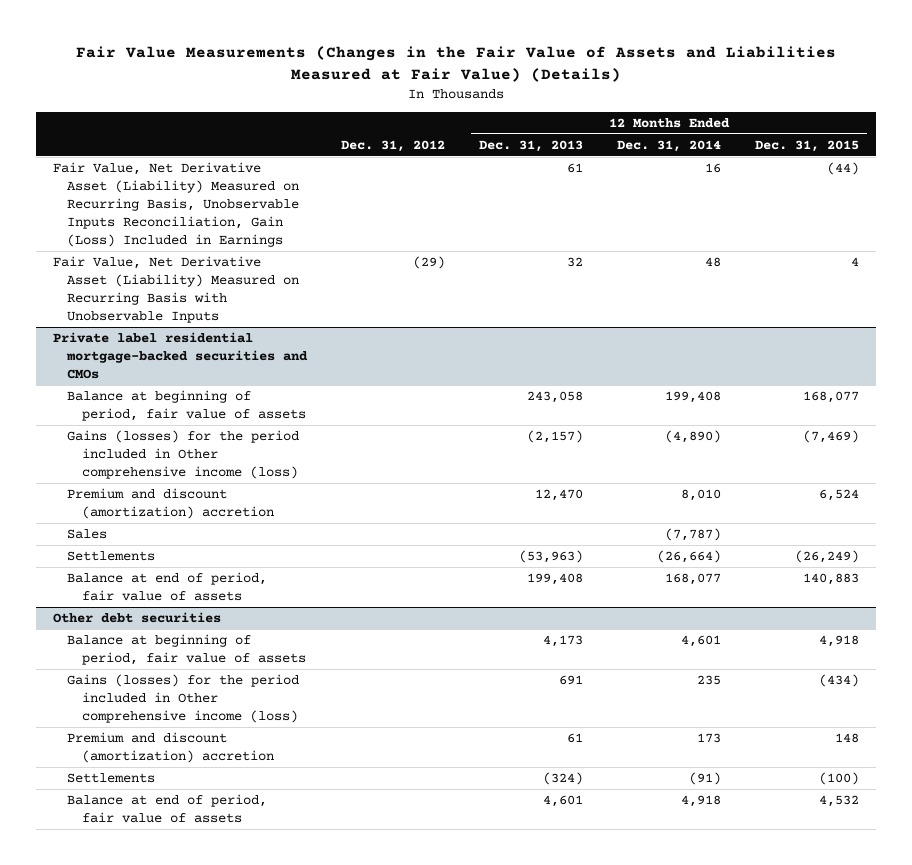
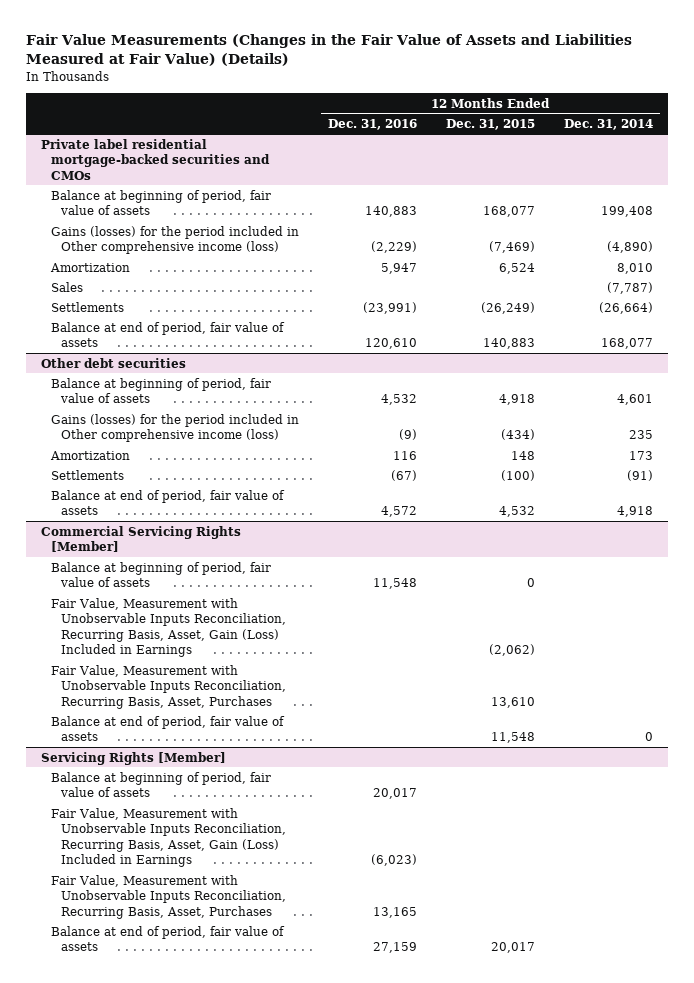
[341,139,446,152] Dec. 31, 2012 -> none
[479,139,584,152] Dec. 31, 2013 -> none
none -> [327,118,417,130] Dec. 31, 2016
[52,162,300,248] Fair Value, Net Derivative Asset (Liability) Measured on Recurring Basis, Unobservable Inputs Reconciliation, Gain (Loss) Included in Earnings -> none
[52,256,300,324] Fair Value, Net Derivative Asset (Liability) Measured on Recurring Basis with Unobservable Inputs -> none
[67,488,274,520] Premium and discount (amortization) accretion -> [49,262,130,272] Amortization
[67,732,274,764] Premium and discount (amortization) accretion -> [49,450,130,460] Amortization
none -> [40,525,241,553] Commercial Servicing Rights [Member]
none -> [50,561,271,588] Balance at beginning of period, fair value of assets
none -> [50,597,286,657] Fair Value, Measurement with Unobservable Inputs Reconciliation, Recurring Basis, Asset, Gain (Loss) Included in Earnings
none -> [50,664,286,709] Fair Value, Measurement with Unobservable Inputs Reconciliation, Recurring Basis, Asset, Purchases
none -> [50,715,285,742] Balance at end of period, fair value of assets
none -> [40,751,226,765] Servicing Rights [Member]
none -> [50,771,271,798] Balance at beginning of period, fair value of assets
none -> [50,807,286,867] Fair Value, Measurement with Unobservable Inputs Reconciliation, Recurring Basis, Asset, Gain (Loss) Included in Earnings
none -> [50,874,286,919] Fair Value, Measurement with Unobservable Inputs Reconciliation, Recurring Basis, Asset, Purchases
none -> [50,925,285,952] Balance at end of period, fair value of assets

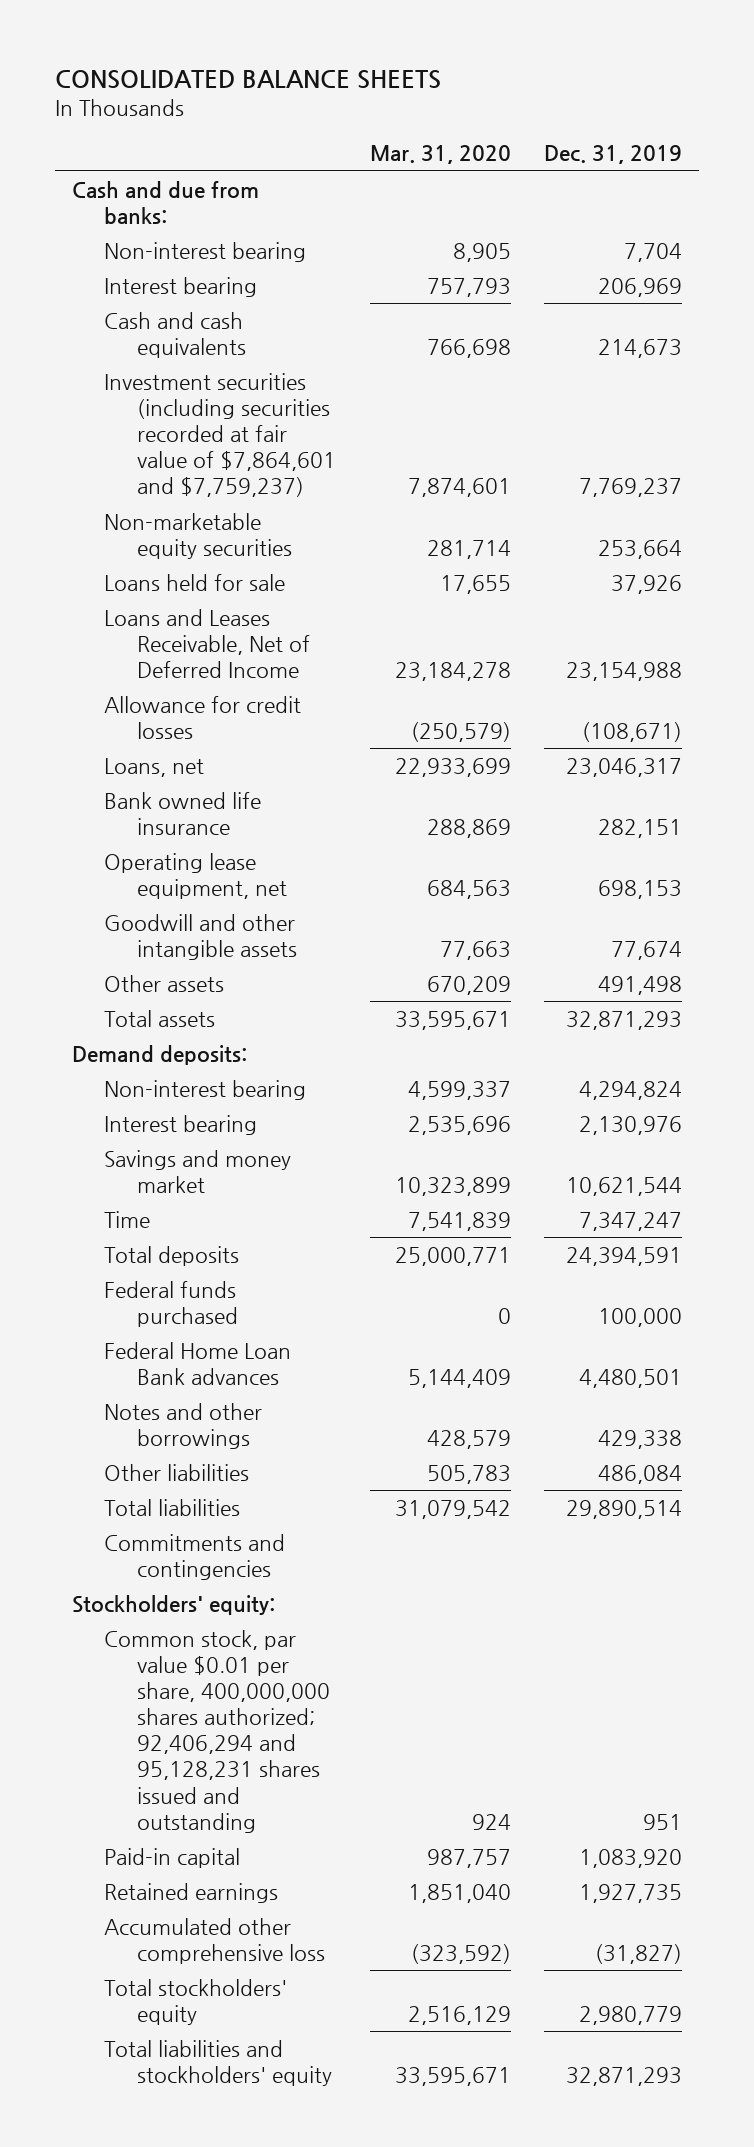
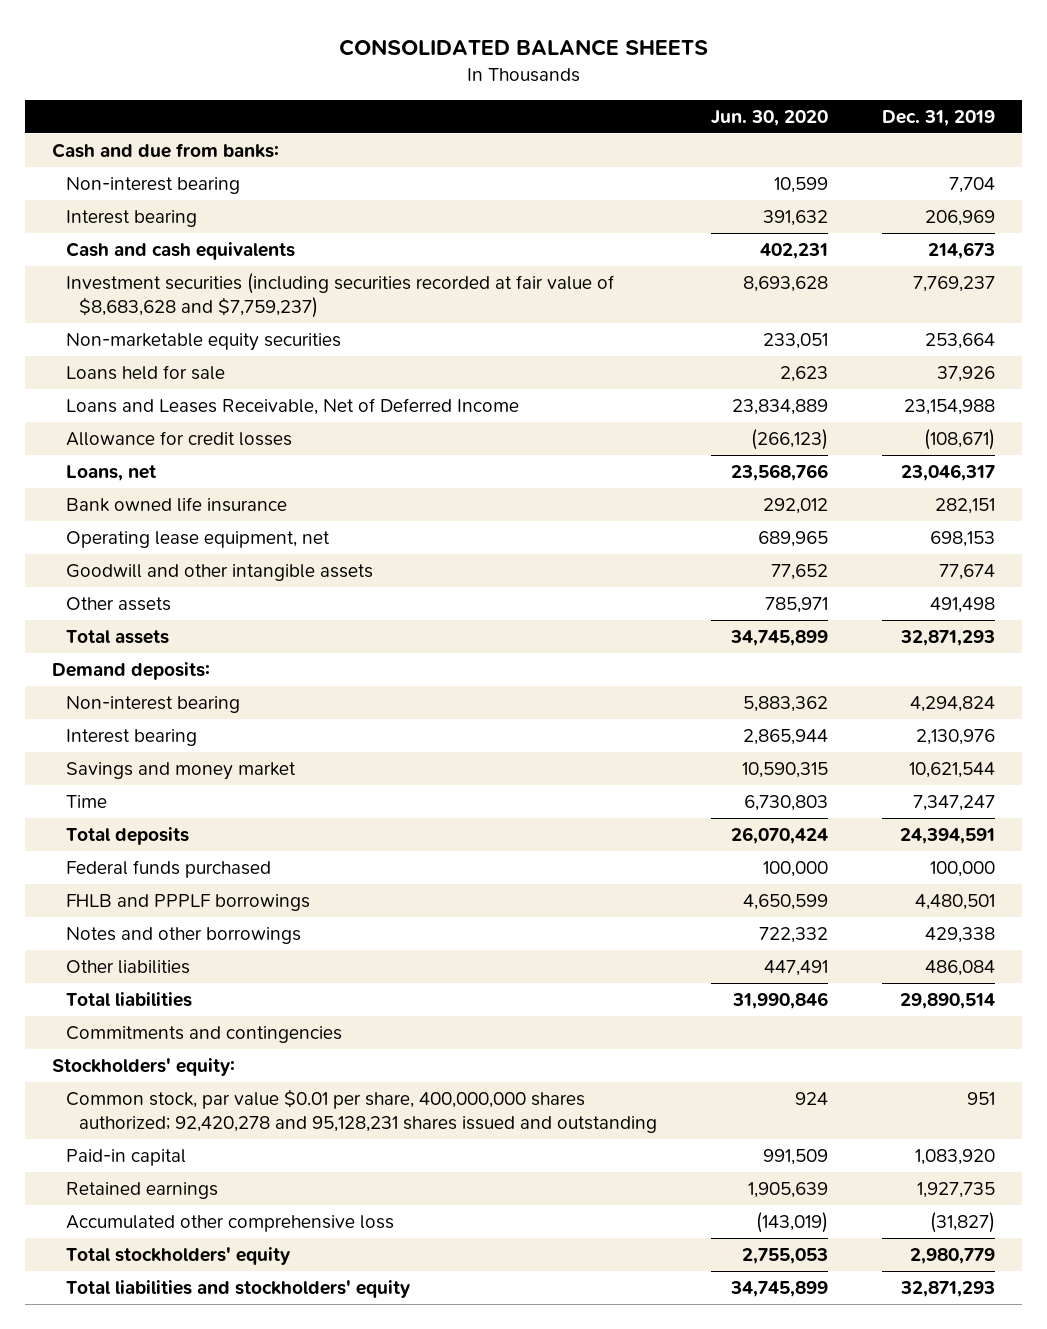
[369,145,511,165] Mar. 31, 2020 -> none
none -> [711,109,829,126] Jun. 30, 2020
[104,372,337,498] Investment securities (including securities recorded at fair value of $7,864,601 and $7,759,237) -> [65,272,614,319] Investment securities (including securities recorded at fair value of $8,683,628 and $7,759,237)
[104,1341,292,1385] Federal Home Loan Bank advances -> [65,893,310,911] FHLB and PPPLF borrowings
[104,1629,331,1833] Common stock, par value $0.01 per share, 400,000,000 shares authorized; 92,406,294 and 95,128,231 shares issued and outstanding -> [65,1088,658,1134] Common stock, par value $0.01 per share, 400,000,000 shares authorized; 92,420,278 and 95,128,231 shares issued and outstanding

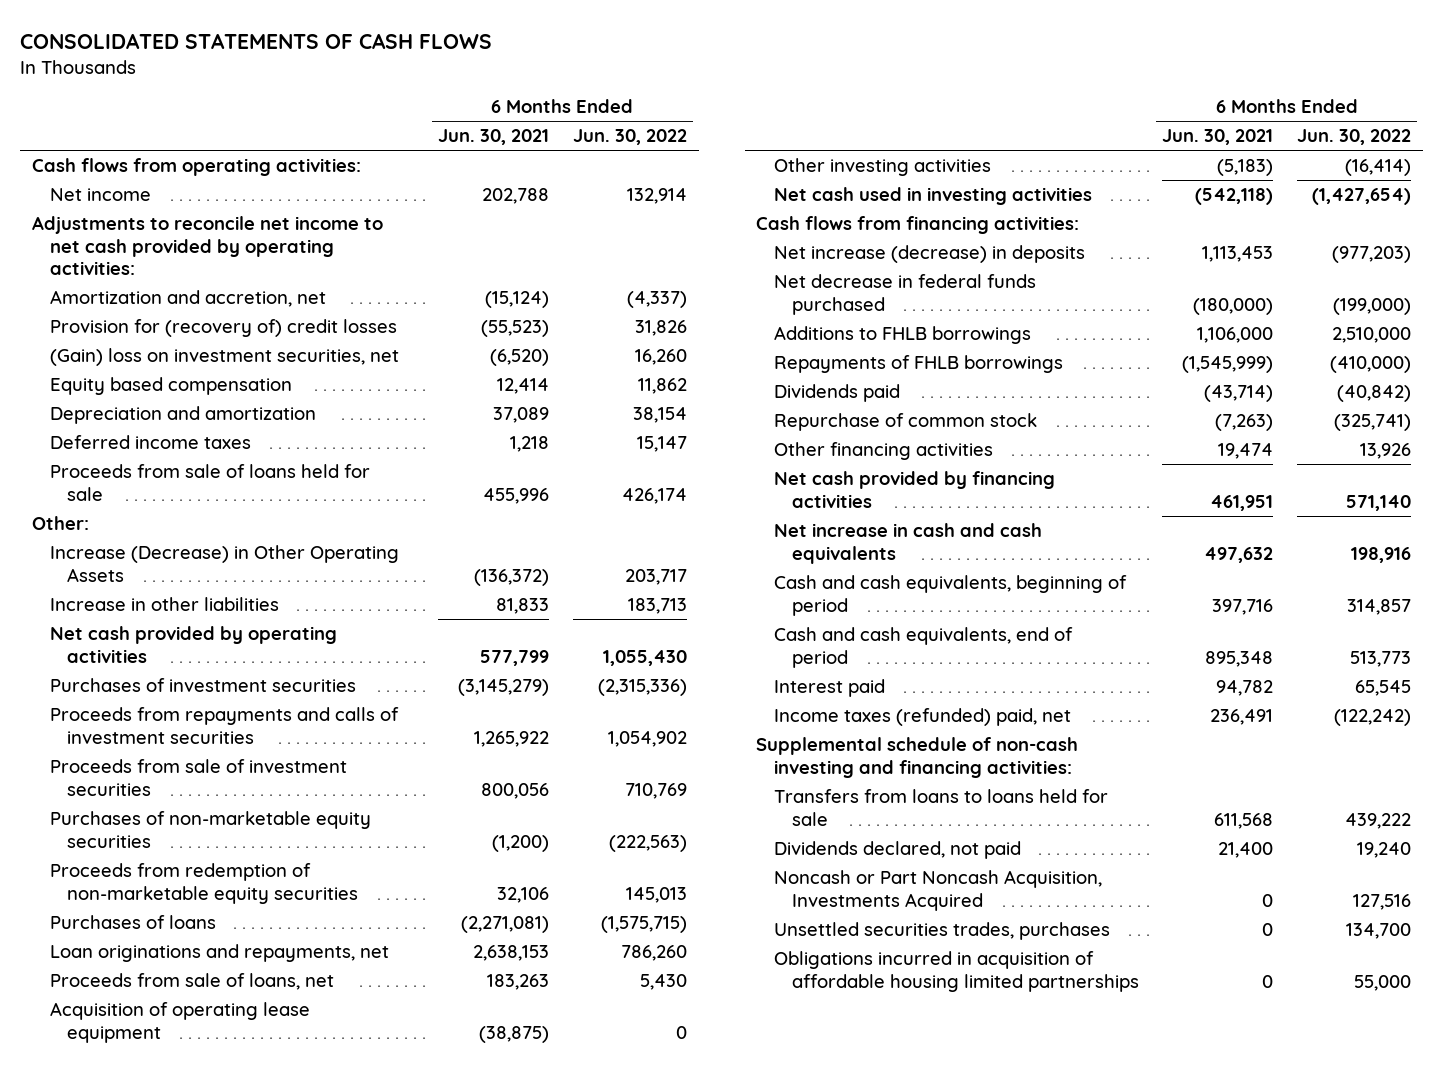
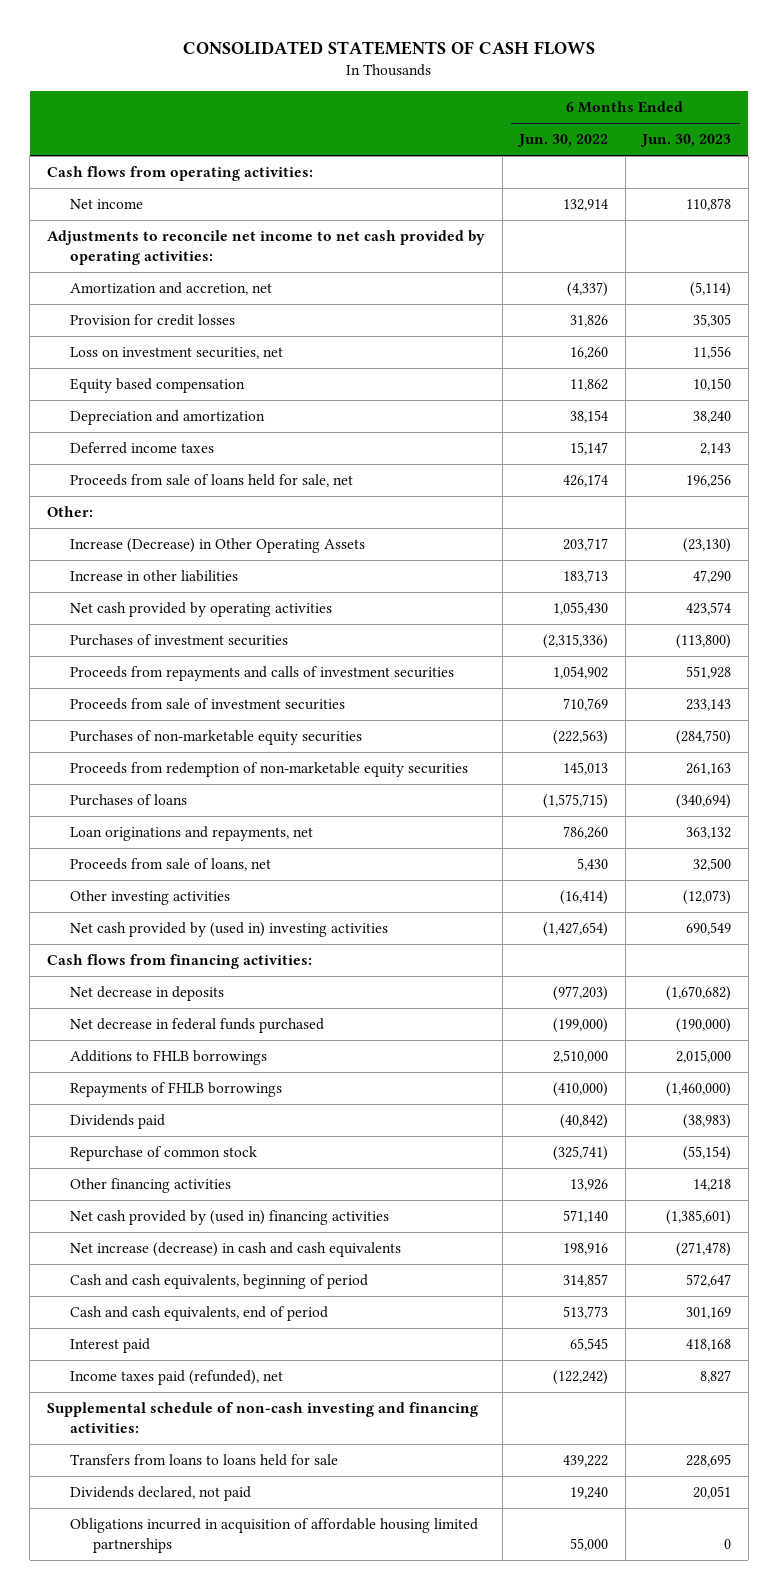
[437,129,549,146] Jun. 30, 2021 -> none
none -> [640,134,732,148] Jun. 30, 2023
[49,319,397,338] Provision for (recovery of) credit losses -> [70,314,236,327] Provision for credit losses
[49,348,399,367] (Gain) loss on investment securities, net -> [70,347,284,360] Loss on investment securities, net
[49,464,370,501] Proceeds from sale of loans held for sale -> [70,474,354,488] Proceeds from sale of loans held for sale, net
[49,1002,310,1043] Acquisition of operating lease equipment -> none
[774,187,1093,206] Net cash used in investing activities -> [70,922,389,938] Net cash provided by (used in) investing activities
[774,245,1086,264] Net increase (decrease) in deposits -> [70,986,225,1002] Net decrease in deposits
[774,471,1056,508] Net cash provided by financing activities -> [70,1210,390,1226] Net cash provided by (used in) financing activities
[774,523,1043,564] Net increase in cash and cash equivalents -> [70,1242,402,1258] Net increase (decrease) in cash and cash equivalents
[774,708,1072,727] Income taxes (refunded) paid, net -> [70,1370,284,1386] Income taxes paid (refunded), net
[774,870,1103,911] Noncash or Part Noncash Acquisition, Investments Acquired -> none
[774,922,1111,941] Unsettled securities trades, purchases -> none

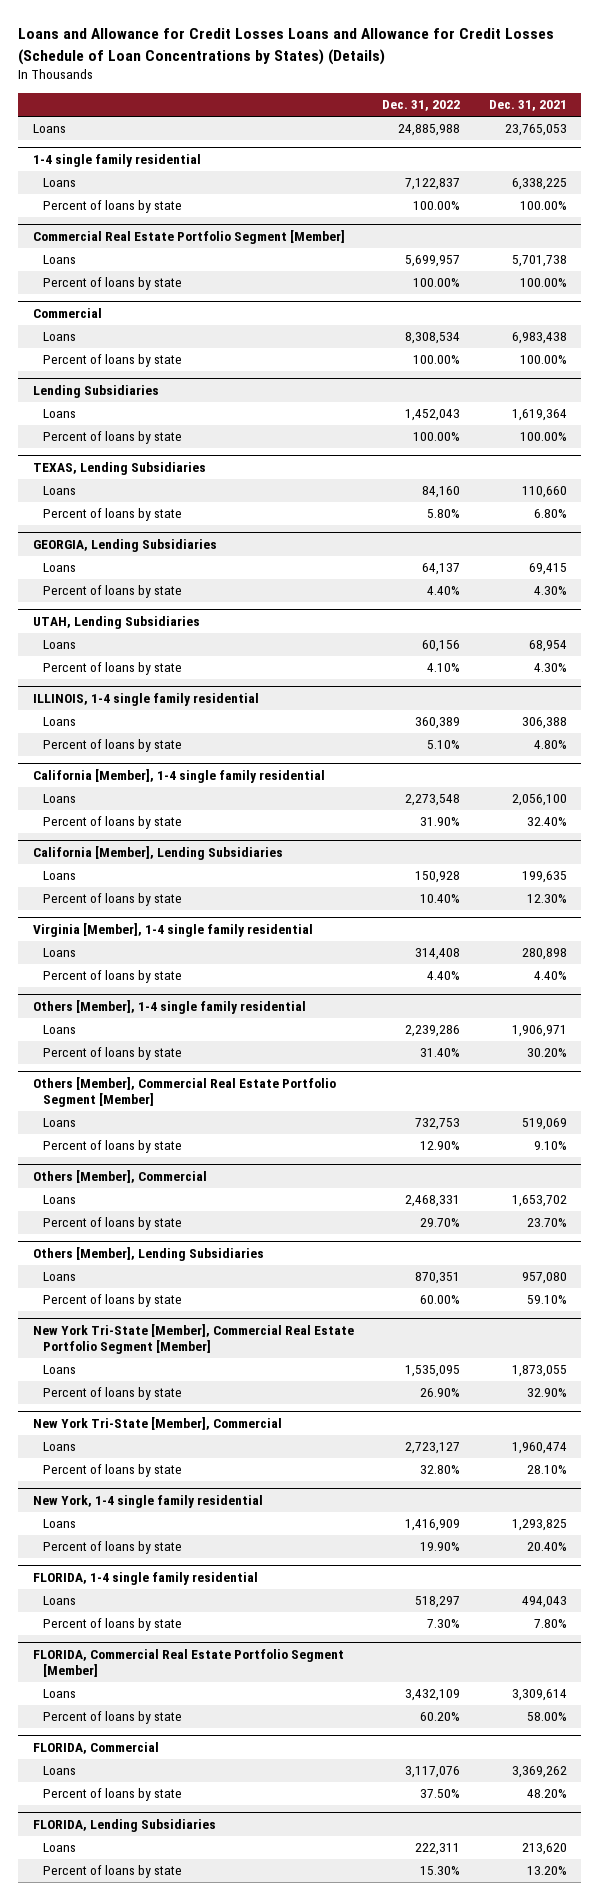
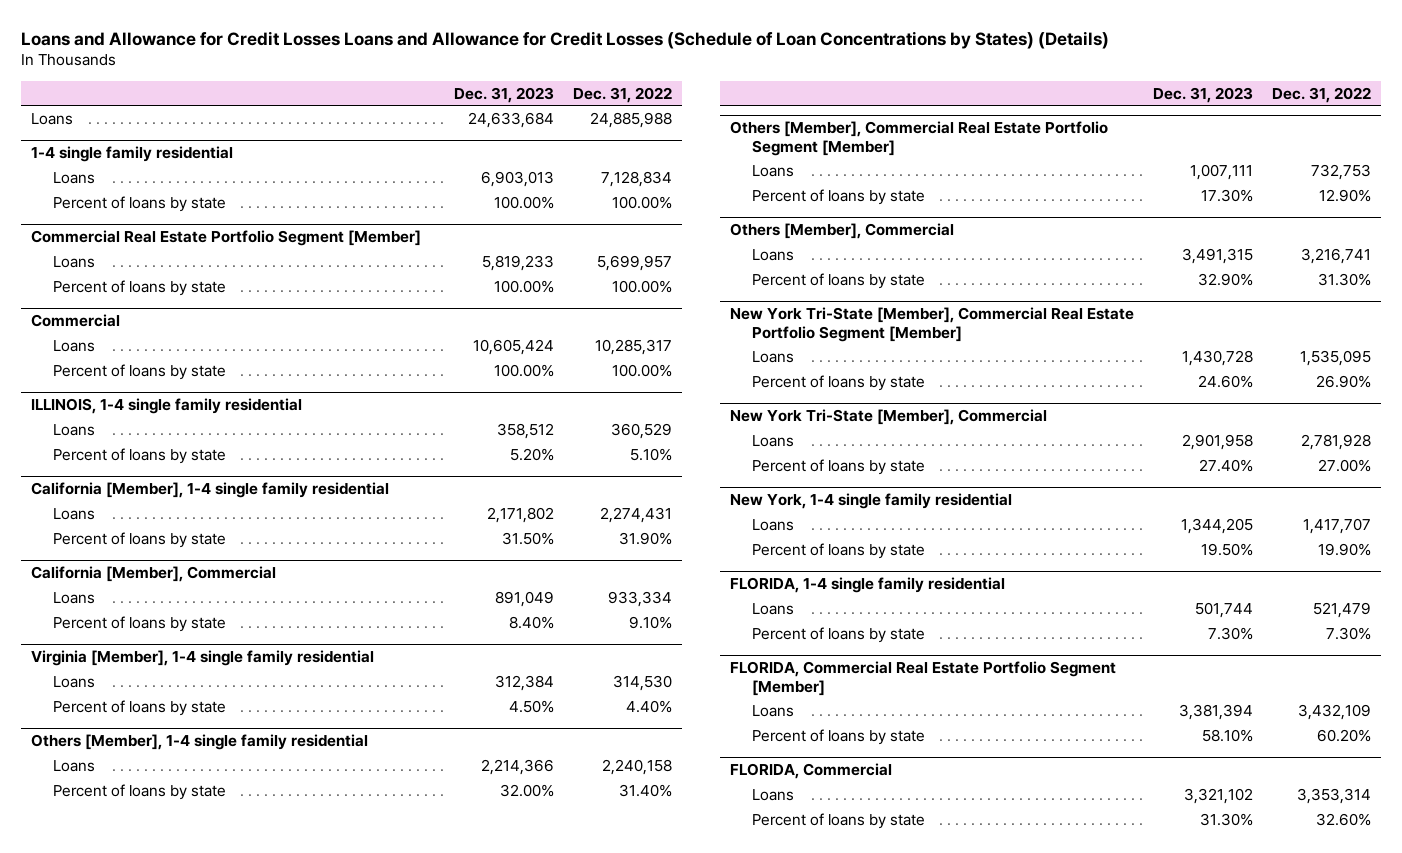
[488,100,567,112] Dec. 31, 2021 -> none
none -> [453,86,554,103] Dec. 31, 2023
[405,178,461,191] 7,122,837 -> [601,170,673,187] 7,128,834
[43,354,183,368] Percent of loans by state -> none
[32,385,159,399] Lending Subsidiaries -> none
[43,409,77,419] Loans -> none
[405,332,461,345] 8,308,534 -> [595,338,673,355] 10,285,317
[32,462,206,476] TEXAS, Lending Subsidiaries -> none
[43,486,77,496] Loans -> none
[43,508,183,522] Percent of loans by state -> none
[32,539,217,553] GEORGIA, Lending Subsidiaries -> none
[43,563,77,573] Loans -> none
[43,585,183,599] Percent of loans by state -> none
[32,616,200,630] UTAH, Lending Subsidiaries -> none
[43,640,77,650] Loans -> none
[43,662,183,676] Percent of loans by state -> none
[415,717,461,730] 360,389 -> [611,422,673,439] 360,529
[405,794,461,807] 2,273,548 -> [600,506,673,523] 2,274,431
[32,846,283,861] California [Member], Lending Subsidiaries -> none
none -> [30,565,276,582] California [Member], Commercial
[415,871,461,884] 150,928 -> [608,590,673,607] 933,334
[420,894,461,904] 10.40% -> [629,615,673,629] 9.10%
[415,948,461,961] 314,408 -> [613,674,673,691] 314,530
[405,1025,461,1038] 2,239,286 -> [602,758,673,775] 2,240,158
[32,1247,264,1262] Others [Member], Lending Subsidiaries -> none
[43,1272,77,1282] Loans -> none
[43,1294,183,1308] Percent of loans by state -> none
[405,1195,461,1208] 2,468,331 -> [1300,247,1371,264] 3,216,741
[420,1218,461,1228] 29.70% -> [1317,272,1371,286] 31.30%
[405,1442,461,1455] 2,723,127 -> [1300,433,1371,450] 2,781,928
[420,1465,461,1475] 32.80% -> [1317,458,1371,472] 27.00%
[405,1519,461,1532] 1,416,909 -> [1302,517,1371,534] 1,417,707
[415,1596,461,1609] 518,297 -> [1312,601,1371,618] 521,479
[32,1819,216,1833] FLORIDA, Lending Subsidiaries -> none
[43,1843,77,1853] Loans -> none
[43,1865,183,1879] Percent of loans by state -> none
[405,1766,461,1779] 3,117,076 -> [1296,787,1371,804] 3,353,314
[420,1789,461,1799] 37.50% -> [1315,812,1371,826] 32.60%

